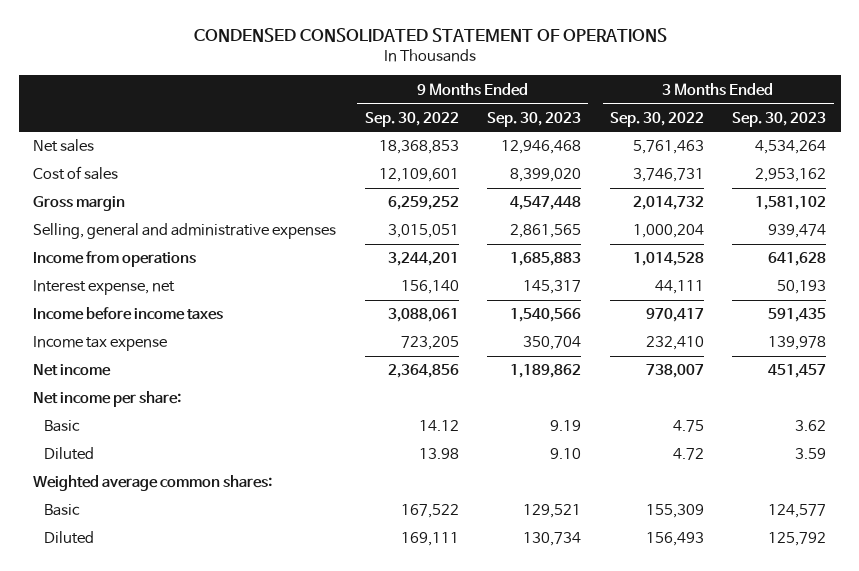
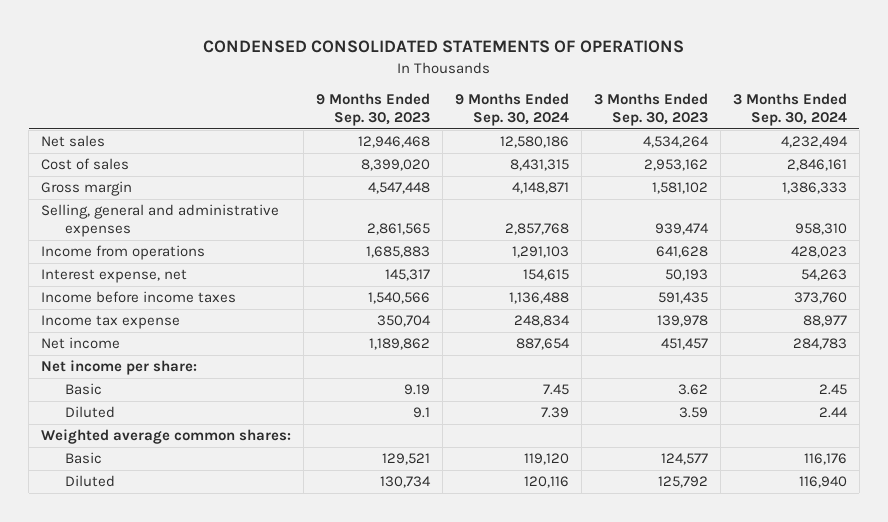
[193,28,667,43] CONDENSED CONSOLIDATED STATEMENT OF OPERATIONS -> [202,40,684,54] CONDENSED CONSOLIDATED STATEMENTS OF OPERATIONS
[364,111,459,127] Sep. 30, 2022 -> none
[609,111,704,127] Sep. 30, 2022 -> none
none -> [454,92,569,127] 9 Months Ended Sep. 30, 2024
none -> [732,92,847,127] 3 Months Ended Sep. 30, 2024
[550,448,582,460] 9.10 -> [413,407,431,419] 9.1

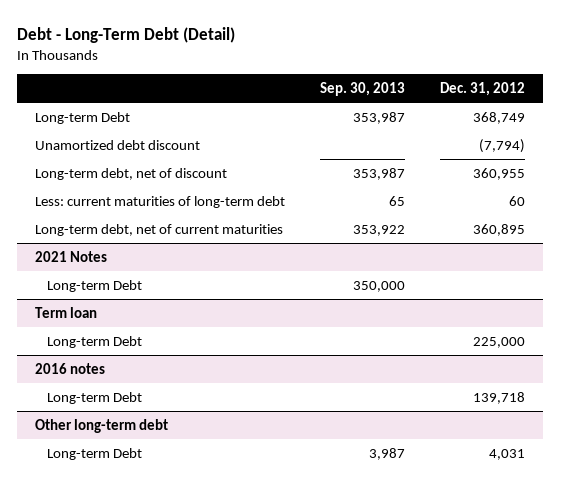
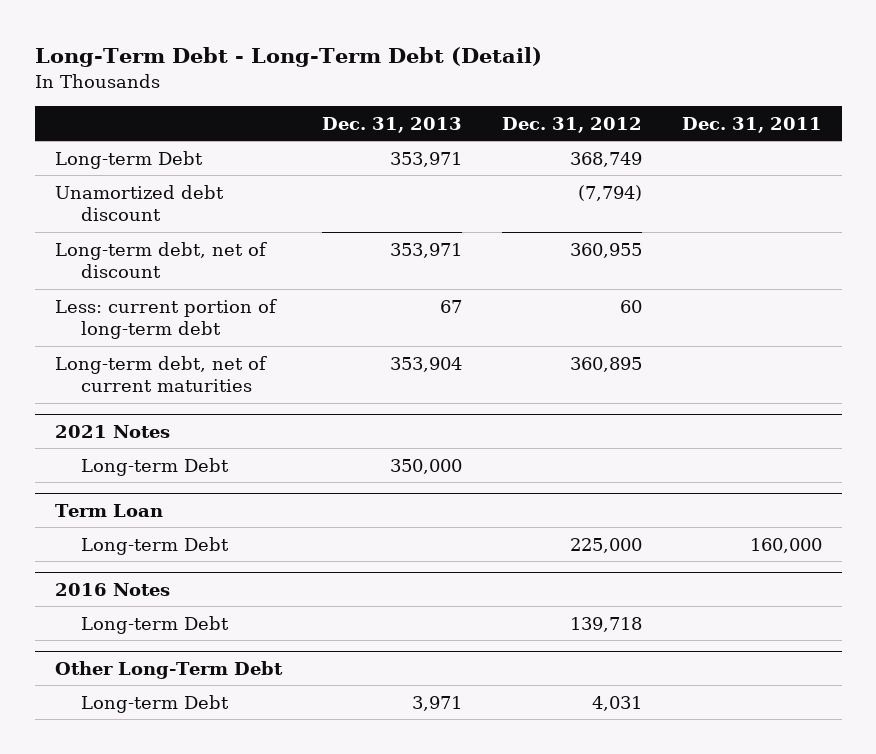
[17,27,236,44] Debt - Long-Term Debt (Detail) -> [34,46,542,67] Long-Term Debt - Long-Term Debt (Detail)
[320,81,406,96] Sep. 30, 2013 -> none
none -> [321,116,462,133] Dec. 31, 2013
none -> [681,116,822,133] Dec. 31, 2011
[35,195,286,208] Less: current maturities of long-term debt -> [54,298,277,340] Less: current portion of long-term debt
[35,306,98,318] Term loan -> [54,503,163,517] Term Loan
[35,362,106,374] 2016 notes -> [54,582,170,596] 2016 Notes
[35,418,169,433] Other long-term debt -> [54,660,283,679] Other Long-Term Debt

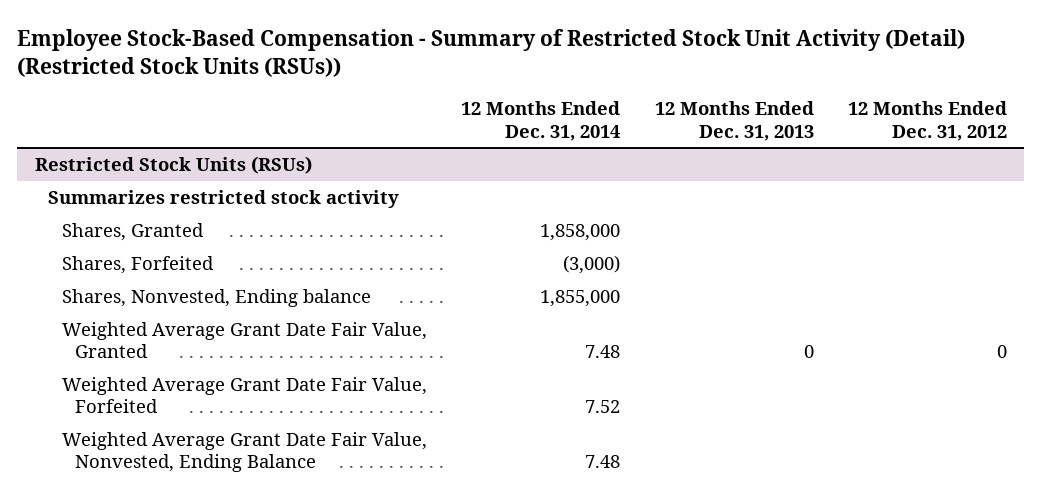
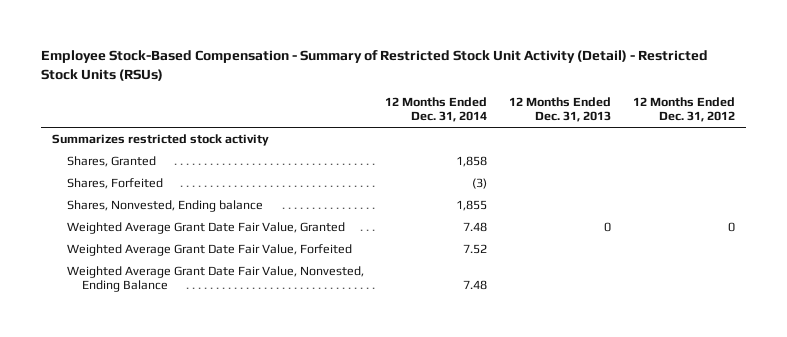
[17,28,966,78] Employee Stock-Based Compensation - Summary of Restricted Stock Unit Activity (Detail) (Restricted Stock Units (RSUs)) -> [40,49,708,81] Employee Stock-Based Compensation - Summary of Restricted Stock Unit Activity (Detail) - Restricted Stock Units (RSUs)
[34,155,312,174] Restricted Stock Units (RSUs) -> none
[540,223,621,241] 1,858,000 -> [456,155,488,167] 1,858
[563,254,621,274] (3,000) -> [472,177,488,189] (3)
[540,289,621,307] 1,855,000 -> [456,199,488,211] 1,855

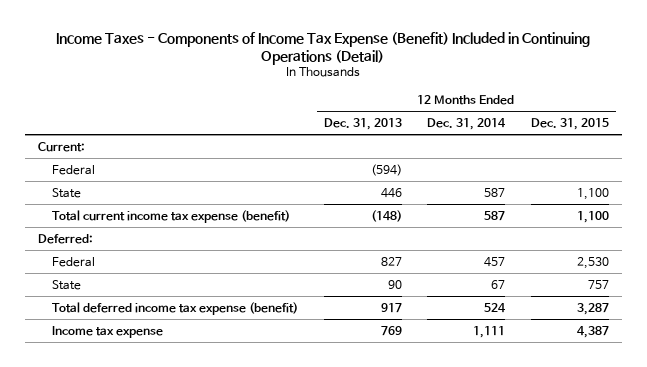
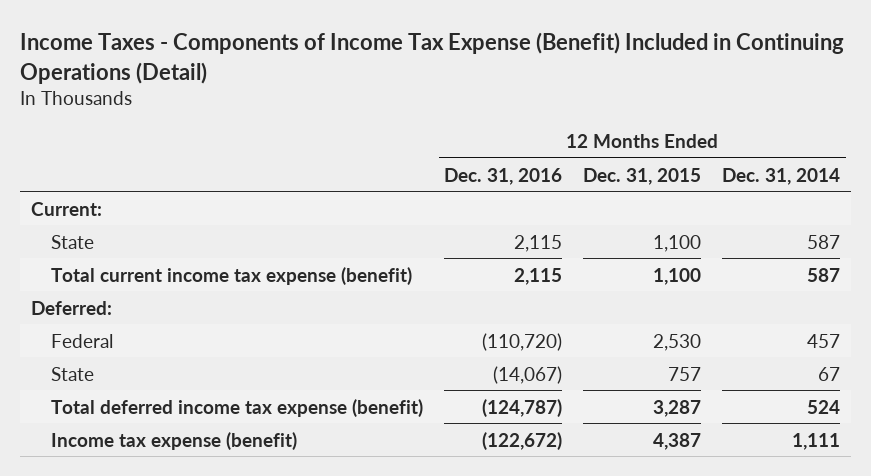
[323,117,402,130] Dec. 31, 2013 -> none
none -> [444,167,563,185] Dec. 31, 2016
[52,164,96,175] Federal -> none
[52,325,164,338] Income tax expense -> [51,431,298,450] Income tax expense (benefit)

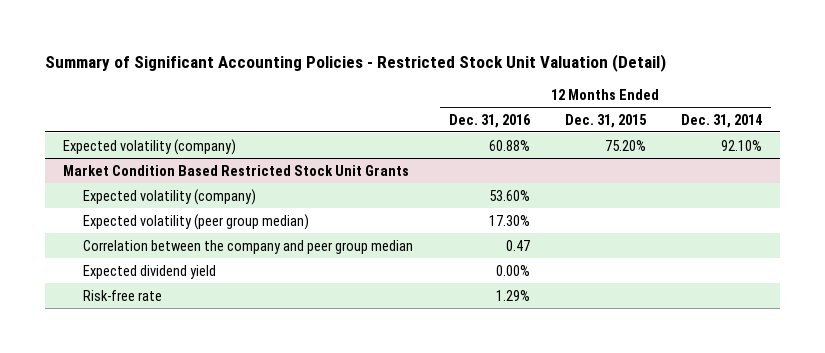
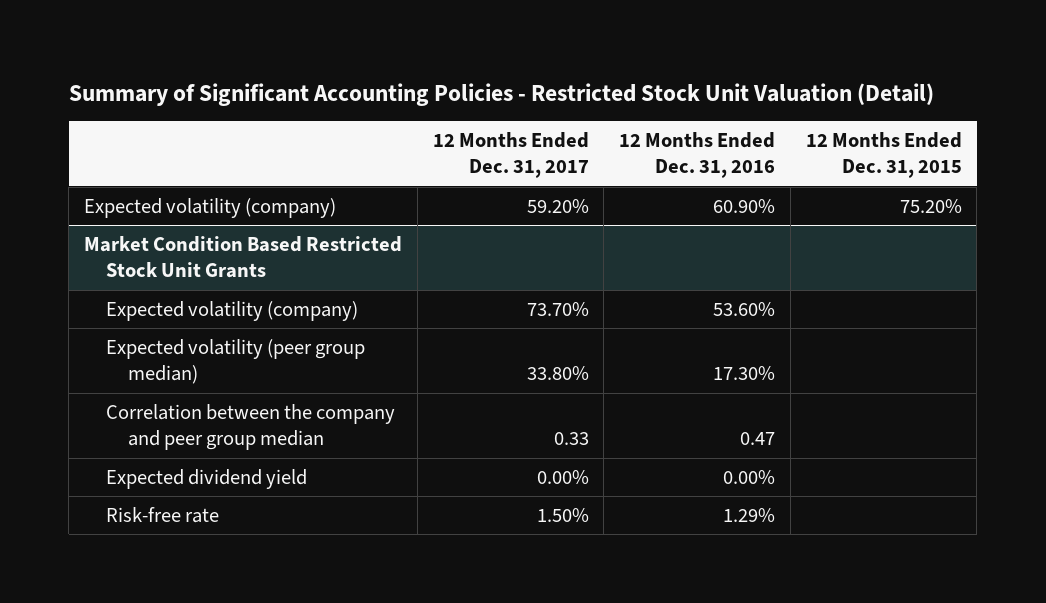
[681,113,763,128] Dec. 31, 2014 -> none
none -> [432,132,589,179] 12 Months Ended Dec. 31, 2017
[488,139,530,151] 60.88% -> [713,198,776,213] 60.90%

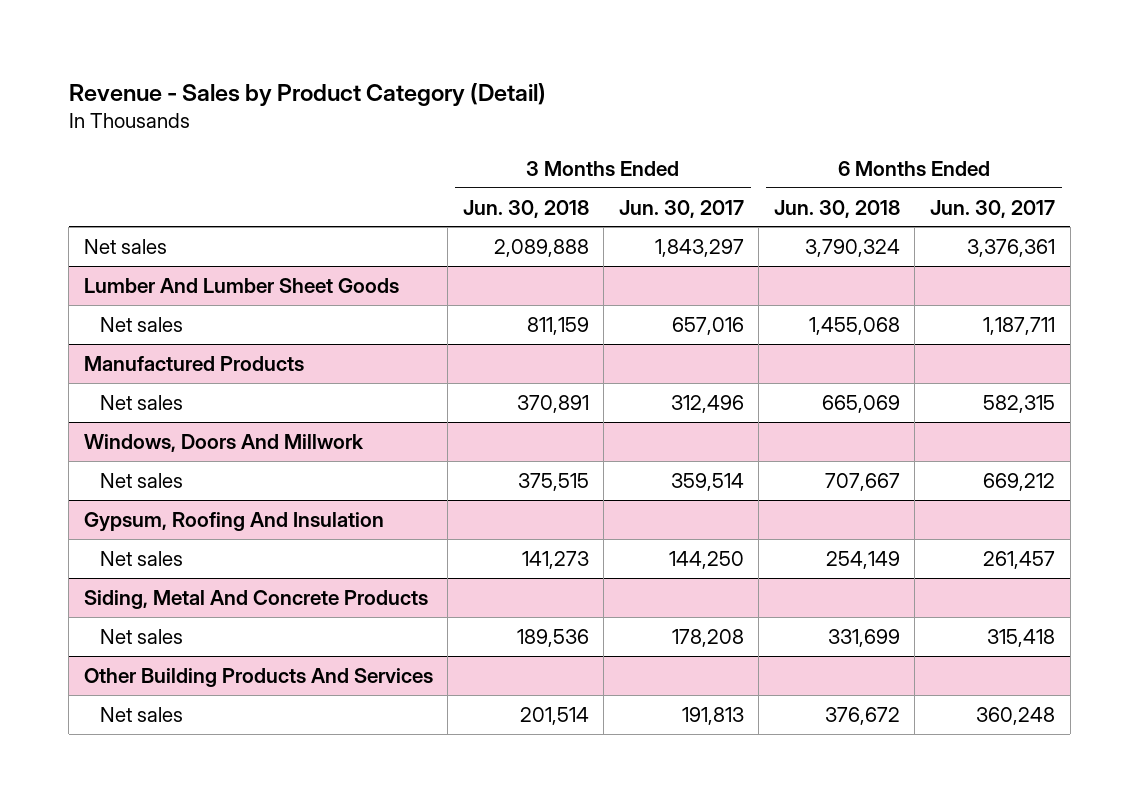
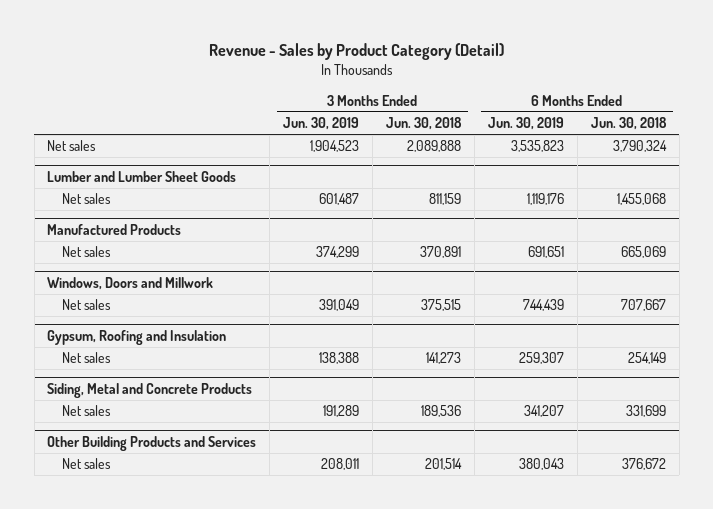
[618,199,744,218] Jun. 30, 2017 -> none
[929,199,1055,218] Jun. 30, 2017 -> none
none -> [283,116,360,130] Jun. 30, 2019
none -> [488,116,565,130] Jun. 30, 2019
[83,277,399,293] Lumber And Lumber Sheet Goods -> [47,171,237,183] Lumber and Lumber Sheet Goods
[83,433,364,452] Windows, Doors And Millwork -> [47,277,214,291] Windows, Doors and Millwork
[83,511,384,532] Gypsum, Roofing And Insulation -> [47,330,227,346] Gypsum, Roofing and Insulation
[83,589,428,609] Siding, Metal And Concrete Products -> [47,383,253,399] Siding, Metal and Concrete Products
[83,667,433,687] Other Building Products And Services -> [47,436,257,452] Other Building Products and Services

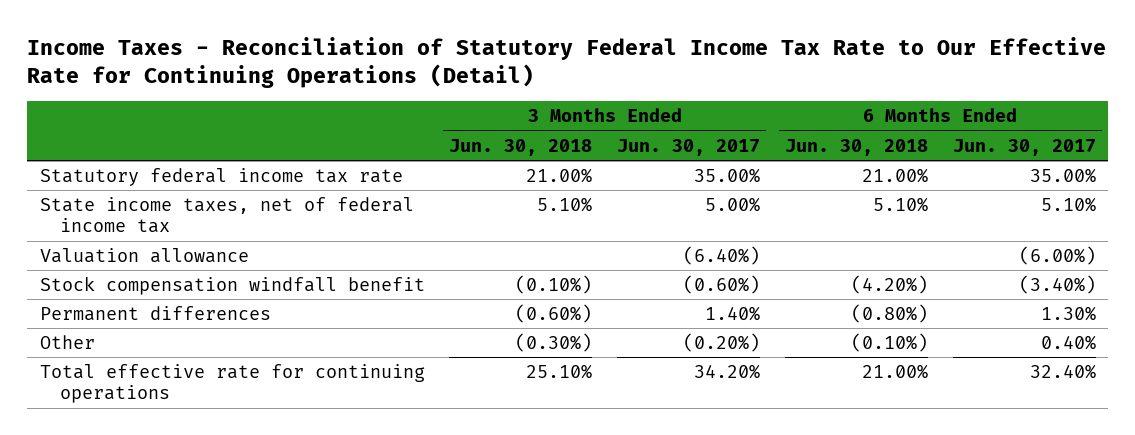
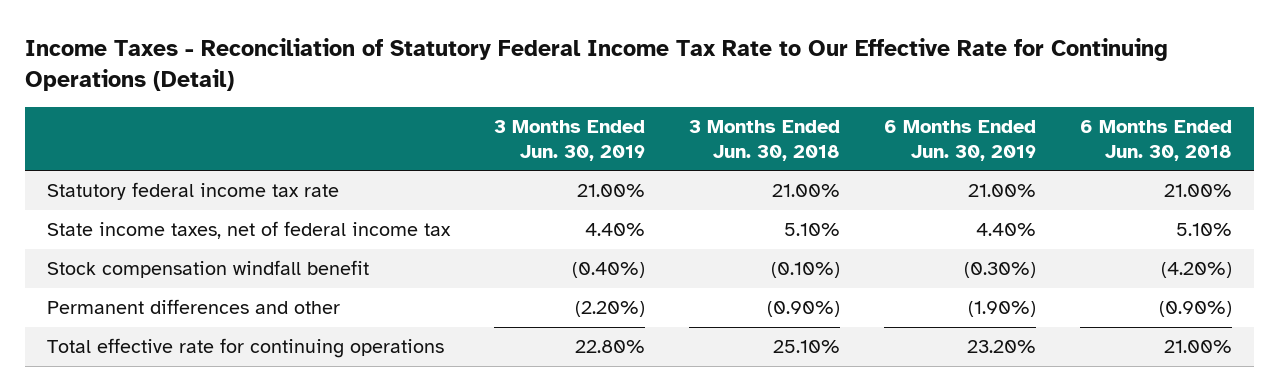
[617,138,761,156] Jun. 30, 2017 -> none
[952,138,1096,156] Jun. 30, 2017 -> none
none -> [494,120,646,161] 3 Months Ended Jun. 30, 2019
none -> [883,120,1036,161] 6 Months Ended Jun. 30, 2019
[39,248,249,264] Valuation allowance -> none
[39,306,271,322] Permanent differences -> none
[39,335,95,350] Other -> [47,299,341,315] Permanent differences and other
[515,333,593,353] (0.30%) -> [767,301,841,318] (0.90%)
[850,333,928,353] (0.10%) -> [1158,301,1232,318] (0.90%)

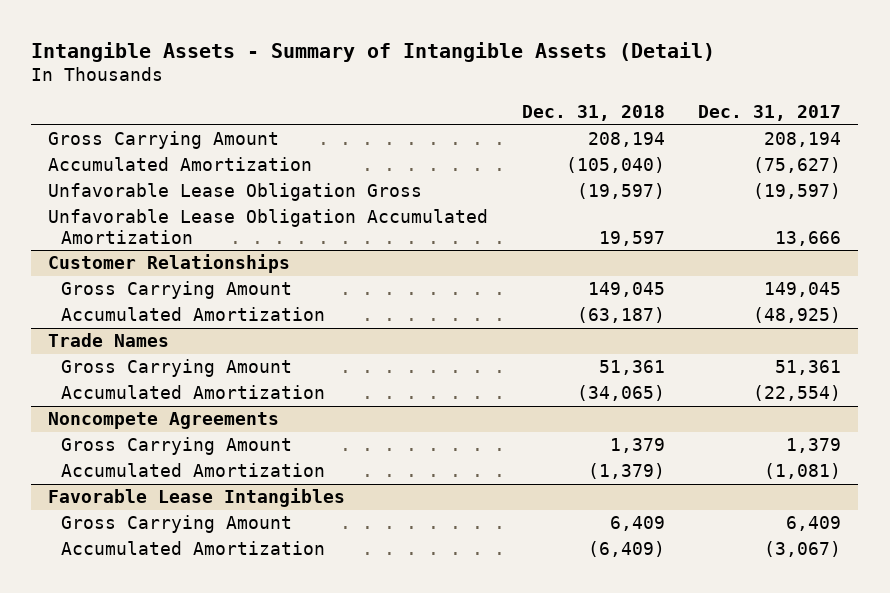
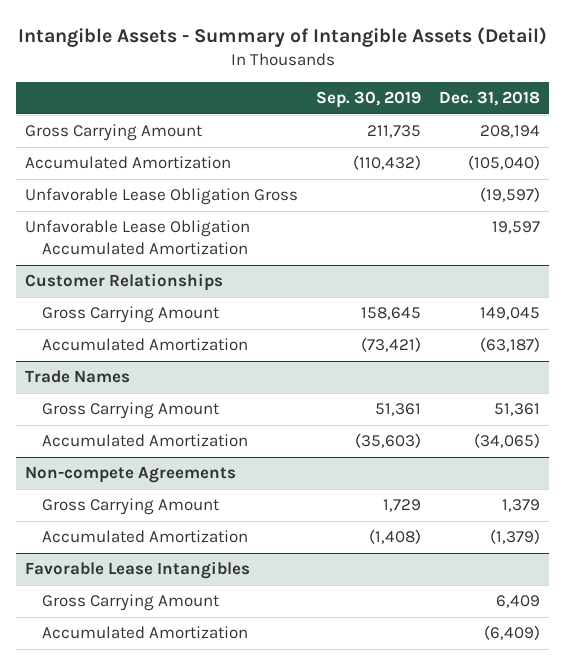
[698,105,842,122] Dec. 31, 2017 -> none
none -> [316,90,422,108] Sep. 30, 2019
[48,412,280,430] Noncompete Agreements -> [25,466,237,484] Non-compete Agreements

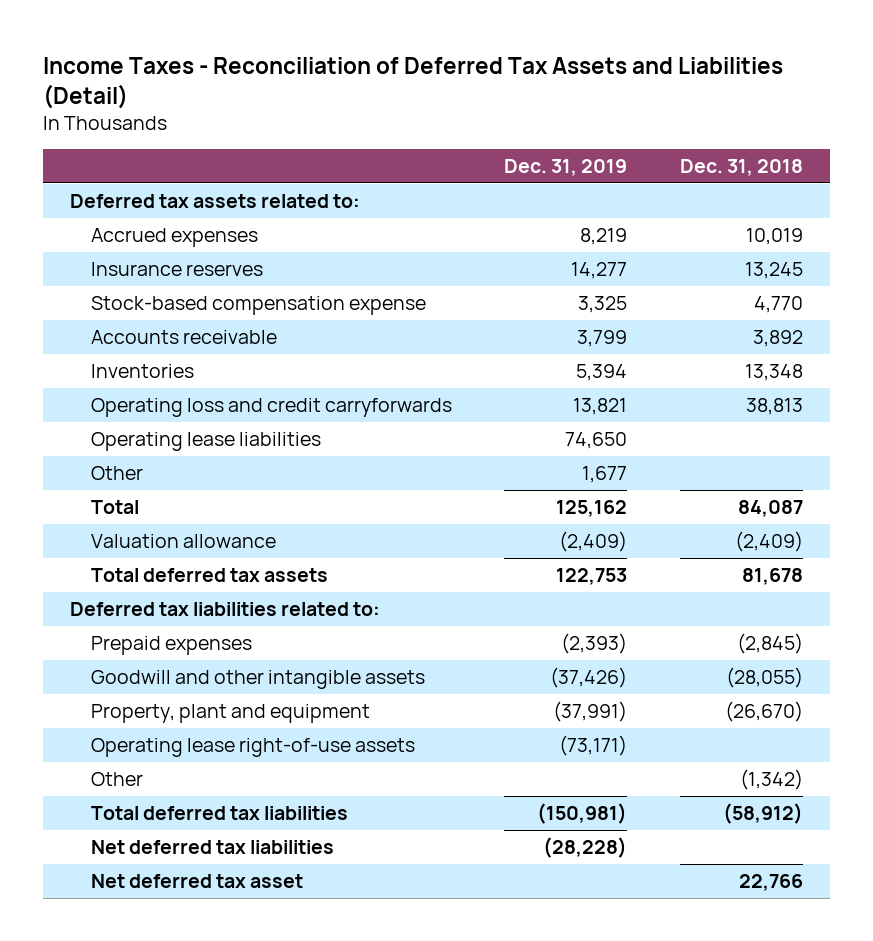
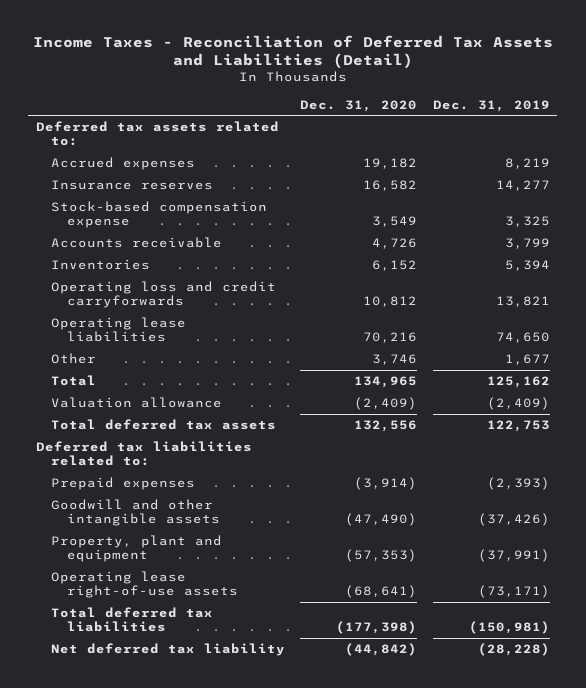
[680,159,804,177] Dec. 31, 2018 -> none
none -> [300,99,418,112] Dec. 31, 2020
[90,771,143,786] Other -> none
[90,873,303,888] Net deferred tax asset -> none
[90,839,334,854] Net deferred tax liabilities -> [51,643,286,657] Net deferred tax liability

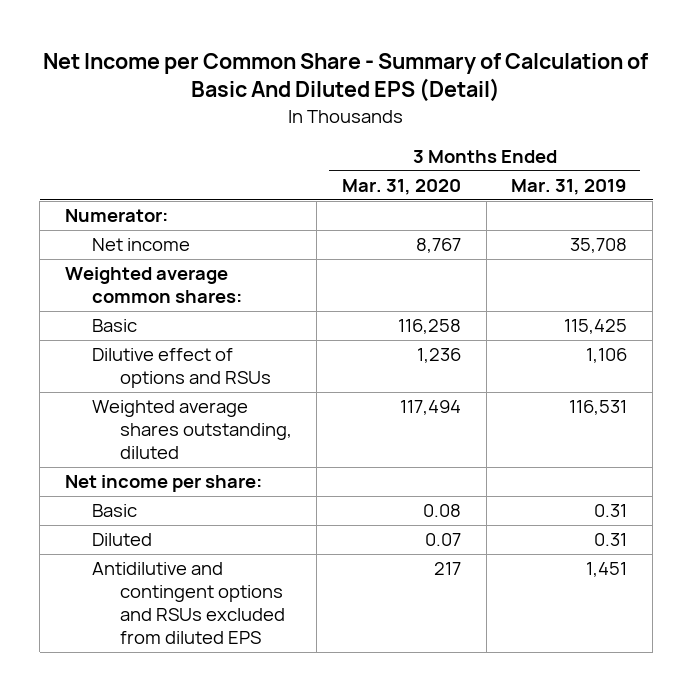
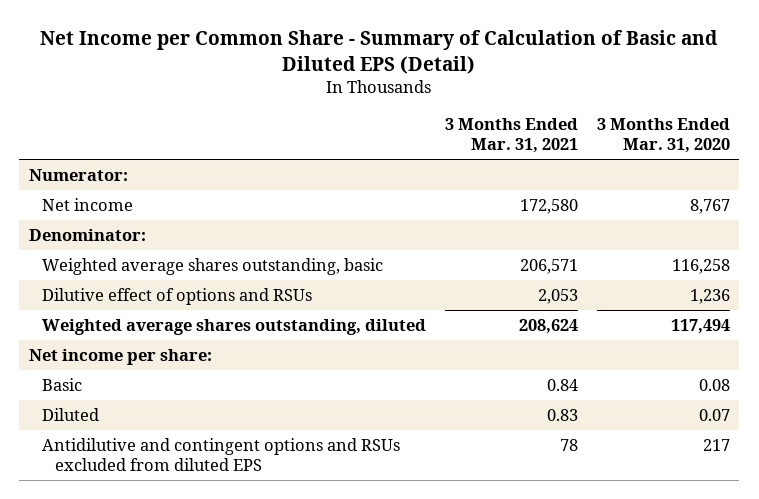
[43,52,649,103] Net Income per Common Share - Summary of Calculation of Basic And Diluted EPS (Detail) -> [40,29,719,74] Net Income per Common Share - Summary of Calculation of Basic and Diluted EPS (Detail)
[511,178,628,195] Mar. 31, 2019 -> none
none -> [444,118,578,154] 3 Months Ended Mar. 31, 2021
[64,267,243,304] Weighted average common shares: -> [28,228,146,241] Denominator:
[92,319,138,333] Basic -> [41,257,383,275] Weighted average shares outstanding, basic

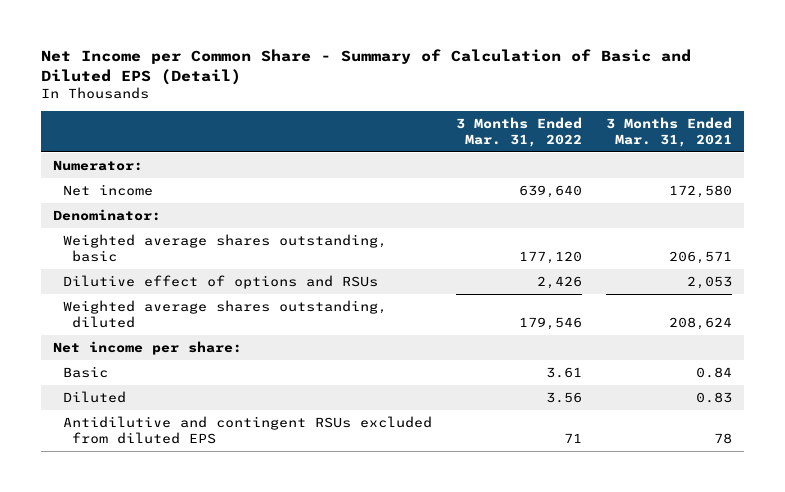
[596,118,730,154] 3 Months Ended Mar. 31, 2020 -> none
none -> [455,116,582,147] 3 Months Ended Mar. 31, 2022
[41,437,400,471] Antidilutive and contingent options and RSUs excluded from diluted EPS -> [62,415,432,444] Antidilutive and contingent RSUs excluded from diluted EPS

